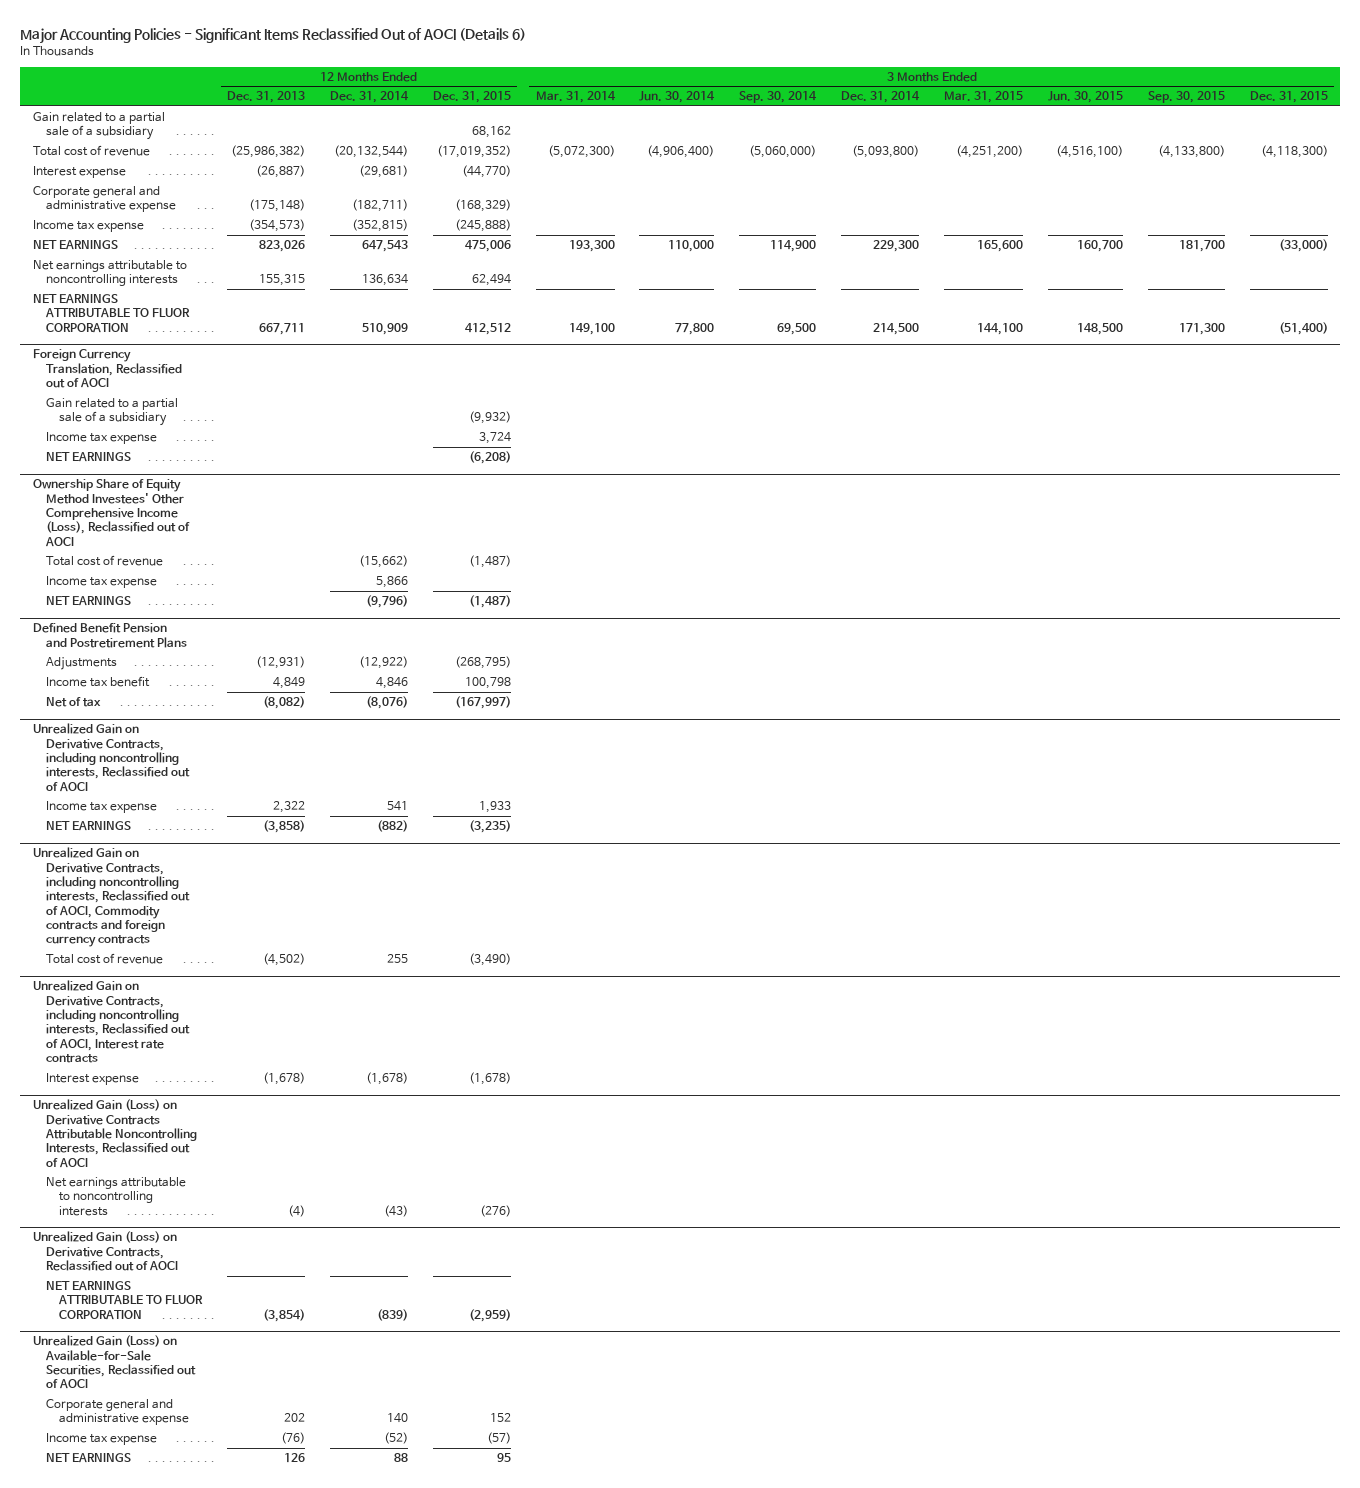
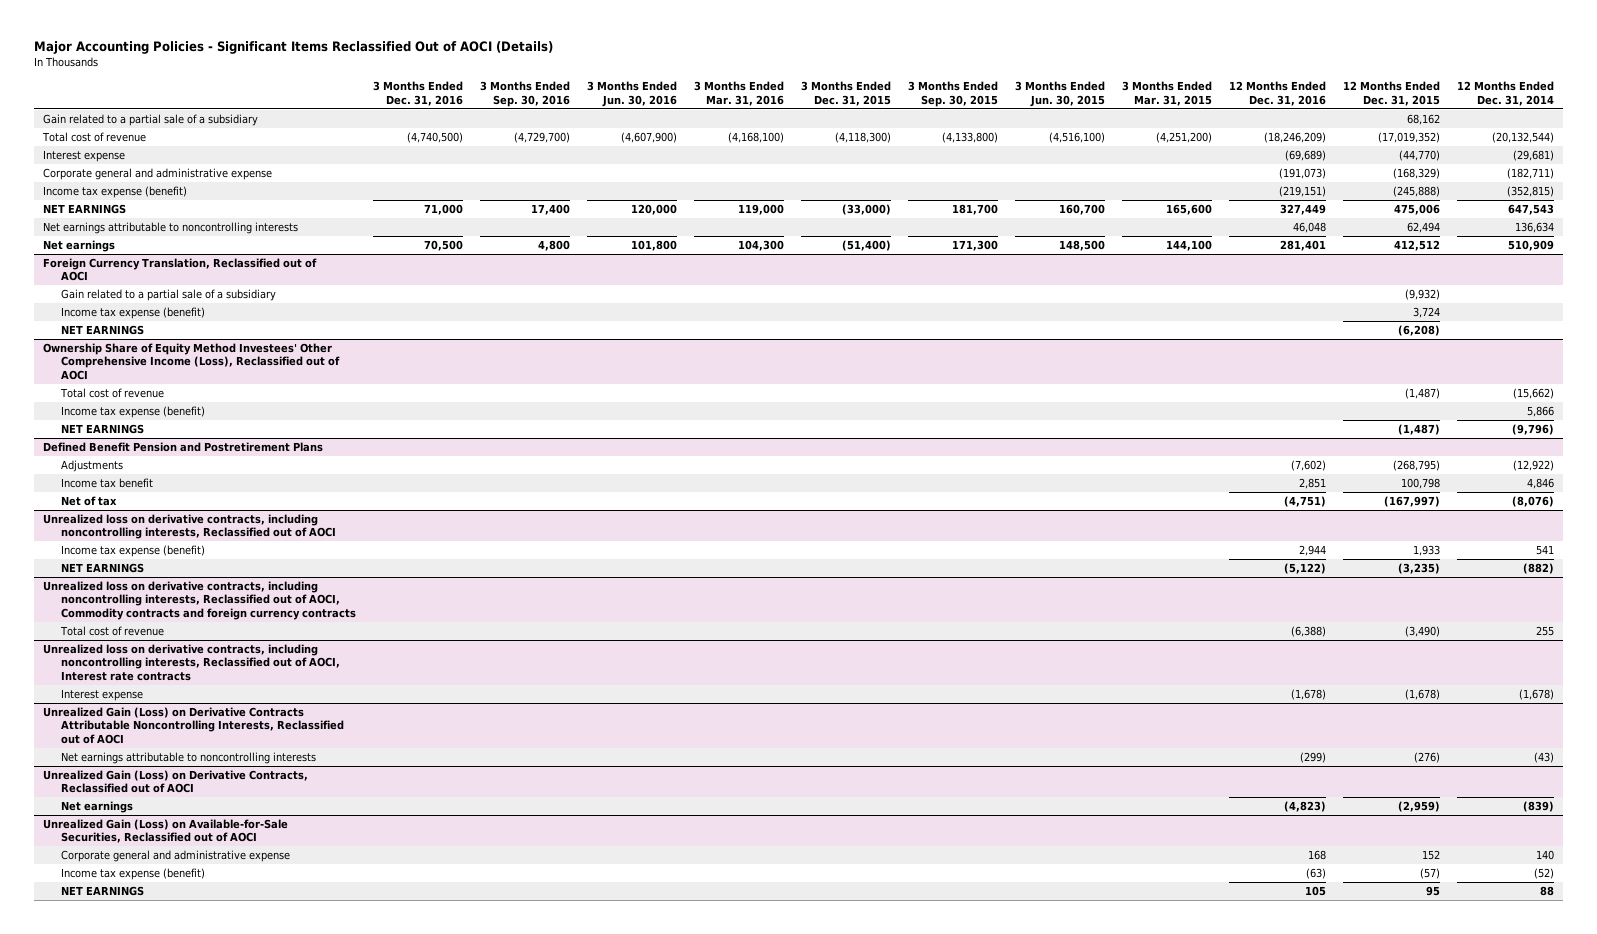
[20,27,527,44] Major Accounting Policies - Significant Items Reclassified Out of AOCI (Details 6) -> [34,41,554,55] Major Accounting Policies - Significant Items Reclassified Out of AOCI (Details)
[227,91,306,104] Dec. 31, 2013 -> none
[535,91,616,104] Mar. 31, 2014 -> none
[639,91,716,104] Jun. 30, 2014 -> none
[739,91,818,104] Sep. 30, 2014 -> none
[841,91,921,104] Dec. 31, 2014 -> none
none -> [372,81,463,106] 3 Months Ended Dec. 31, 2016
none -> [479,81,570,107] 3 Months Ended Sep. 30, 2016
none -> [586,81,677,107] 3 Months Ended Jun. 30, 2016
none -> [693,81,784,106] 3 Months Ended Mar. 31, 2016
none -> [1229,81,1327,106] 12 Months Ended Dec. 31, 2016
[32,220,144,233] Income tax expense -> [42,186,187,199] Income tax expense (benefit)
[32,294,190,333] NET EARNINGS ATTRIBUTABLE TO FLUOR CORPORATION -> [42,240,115,253] Net earnings
[45,432,157,445] Income tax expense -> [60,307,205,320] Income tax expense (benefit)
[45,576,157,589] Income tax expense -> [60,406,205,419] Income tax expense (benefit)
[32,723,190,792] Unrealized Gain on Derivative Contracts, including noncontrolling interests, Reclassified out of AOCI -> [42,514,336,540] Unrealized loss on derivative contracts, including noncontrolling interests, Reclassified out of AOCI
[45,801,157,814] Income tax expense -> [60,545,205,558] Income tax expense (benefit)
[32,847,190,948] Unrealized Gain on Derivative Contracts, including noncontrolling interests, Reclassified out of AOCI, Commodity contracts and foreign currency contracts -> [42,581,356,620] Unrealized loss on derivative contracts, including noncontrolling interests, Reclassified out of AOCI, Commodity contracts and foreign currency contracts
[32,980,190,1063] Unrealized Gain on Derivative Contracts, including noncontrolling interests, Reclassified out of AOCI, Interest rate contracts -> [42,644,340,681] Unrealized loss on derivative contracts, including noncontrolling interests, Reclassified out of AOCI, Interest rate contracts
[45,1281,204,1320] NET EARNINGS ATTRIBUTABLE TO FLUOR CORPORATION -> [60,801,133,814] Net earnings
[45,1433,157,1446] Income tax expense -> [60,868,205,881] Income tax expense (benefit)

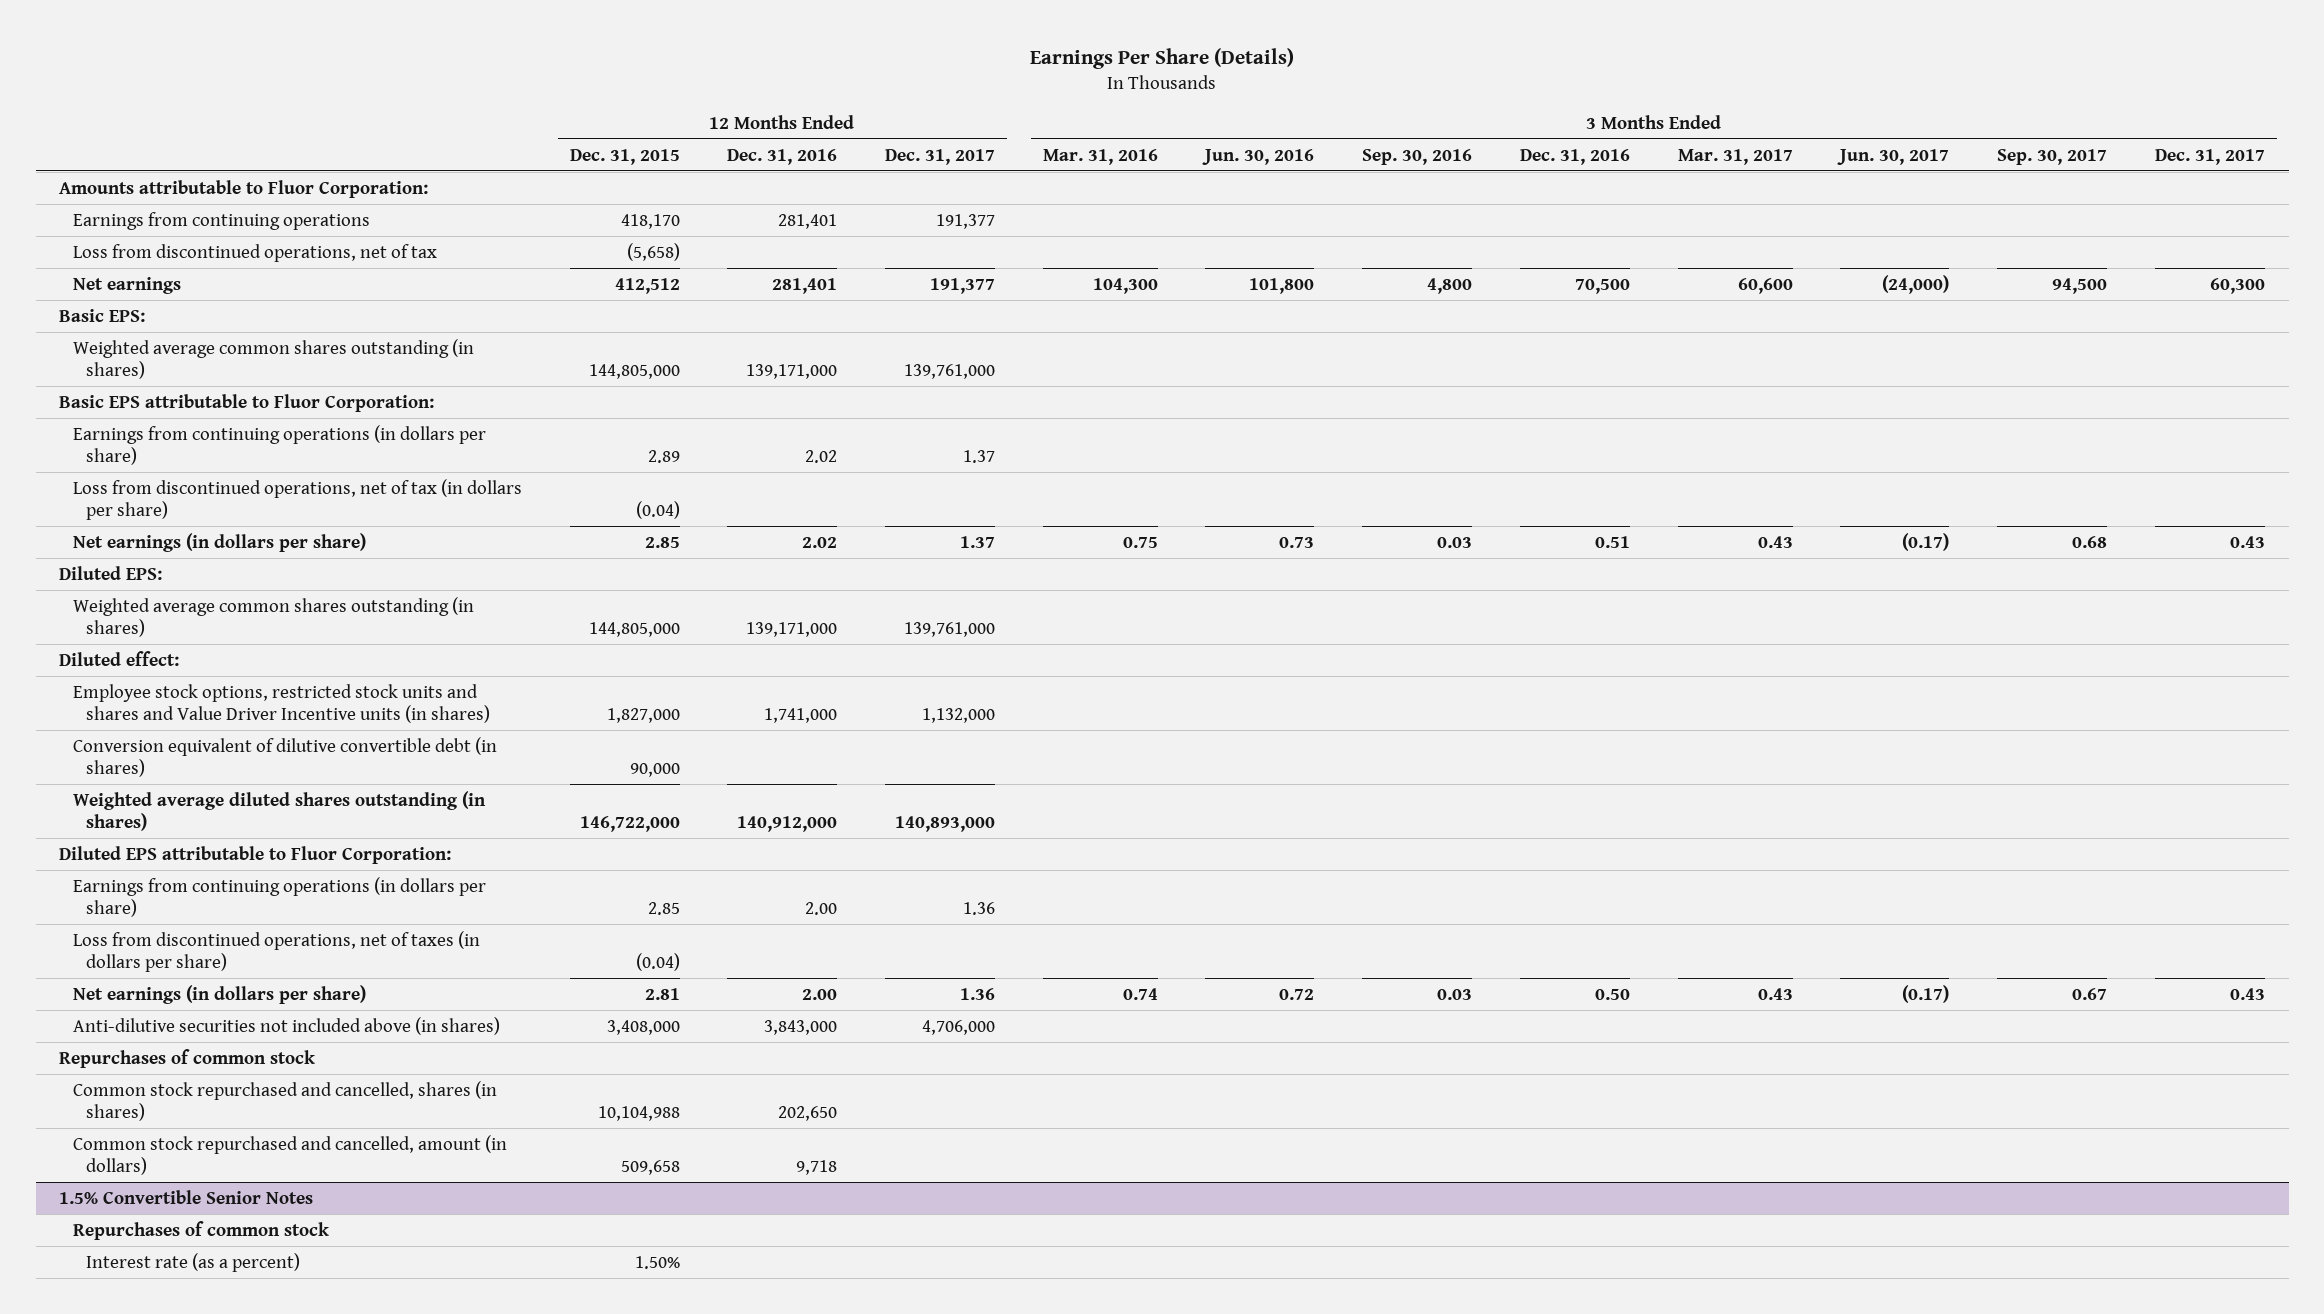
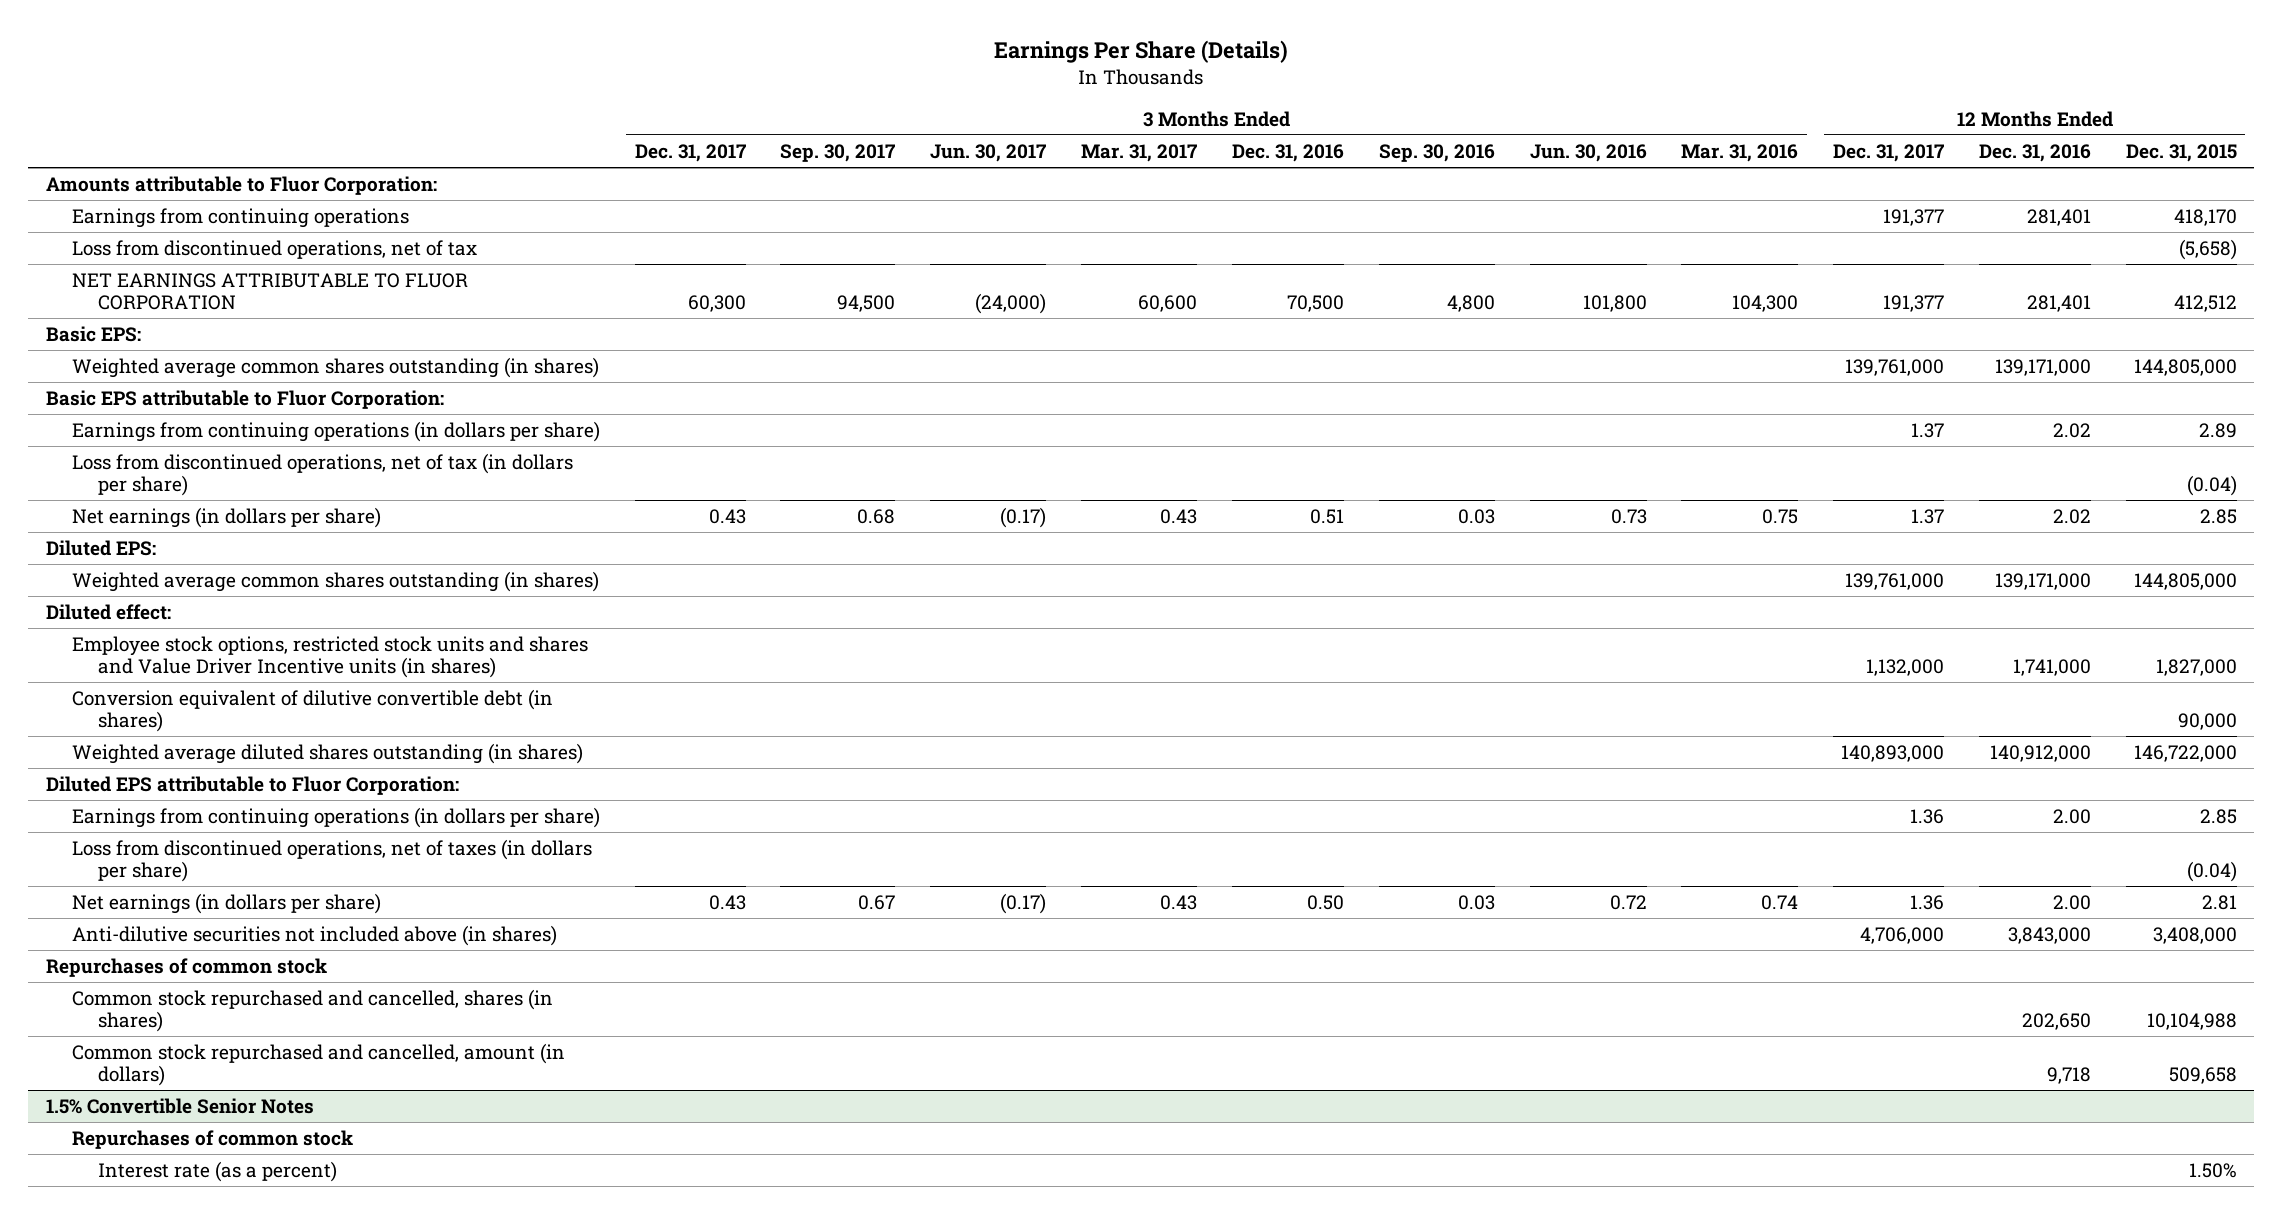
[72,276,181,294] Net earnings -> [71,272,468,311] NET EARNINGS ATTRIBUTABLE TO FLUOR CORPORATION

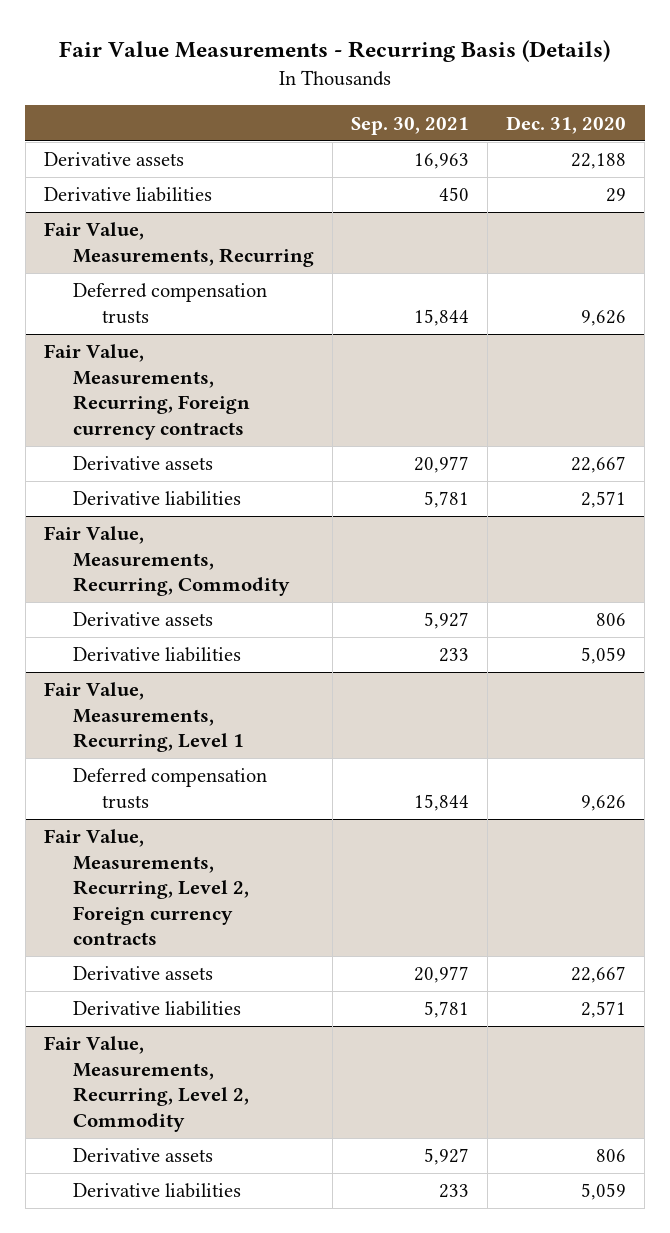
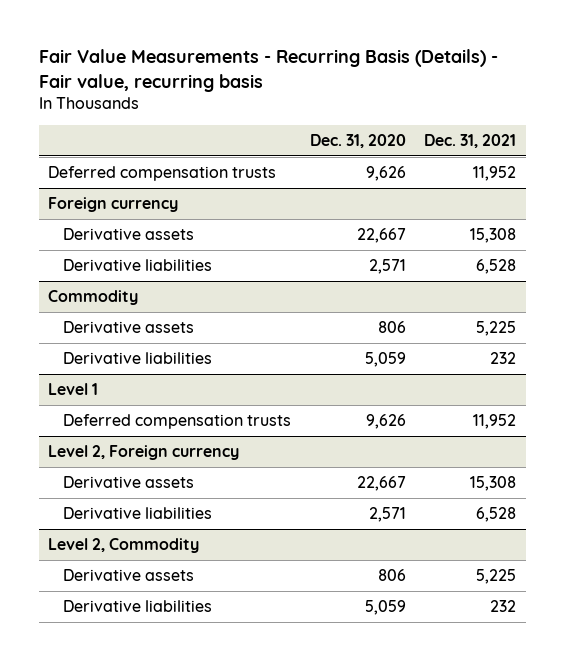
[59,40,611,63] Fair Value Measurements - Recurring Basis (Details) -> [38,49,498,92] Fair Value Measurements - Recurring Basis (Details) - Fair value, recurring basis
[351,116,470,135] Sep. 30, 2021 -> none
none -> [424,133,517,148] Dec. 31, 2021
[44,152,185,167] Derivative assets -> none
[44,187,213,203] Derivative liabilities -> none
[44,222,315,267] Fair Value, Measurements, Recurring -> none
[44,344,251,440] Fair Value, Measurements, Recurring, Foreign currency contracts -> none
none -> [48,197,179,213] Foreign currency
[44,526,291,597] Fair Value, Measurements, Recurring, Commodity -> none
none -> [48,290,139,306] Commodity
[44,682,245,753] Fair Value, Measurements, Recurring, Level 1 -> none
none -> [48,383,99,396] Level 1
[44,829,250,946] Fair Value, Measurements, Recurring, Level 2, Foreign currency contracts -> none
none -> [48,445,240,461] Level 2, Foreign currency
[44,1036,250,1132] Fair Value, Measurements, Recurring, Level 2, Commodity -> none
none -> [48,538,200,554] Level 2, Commodity

